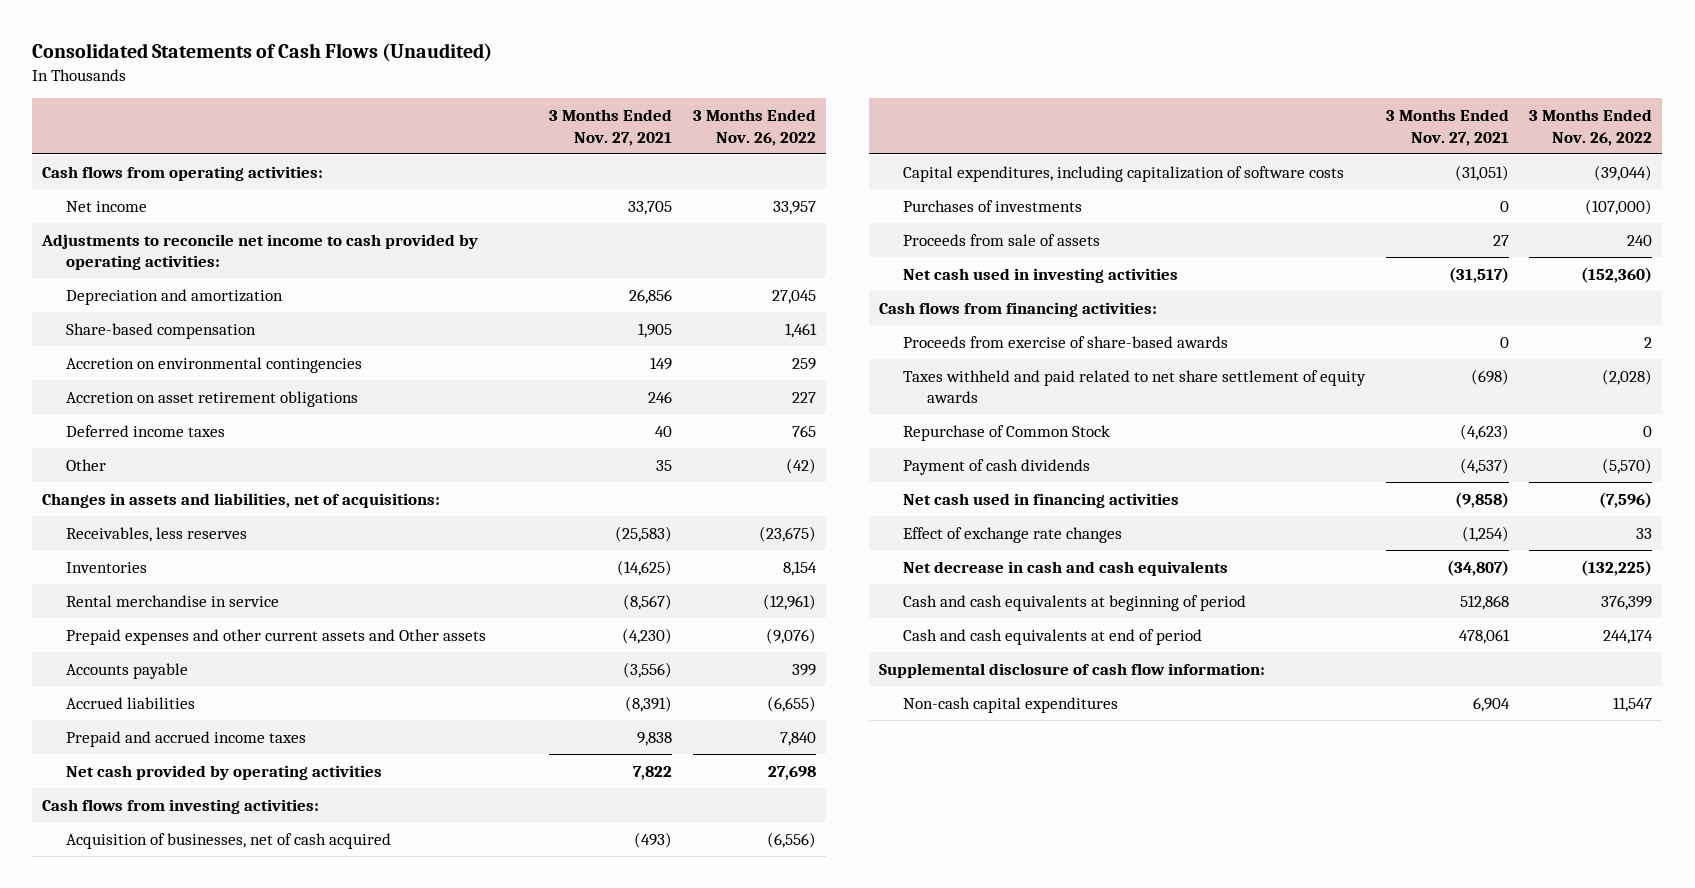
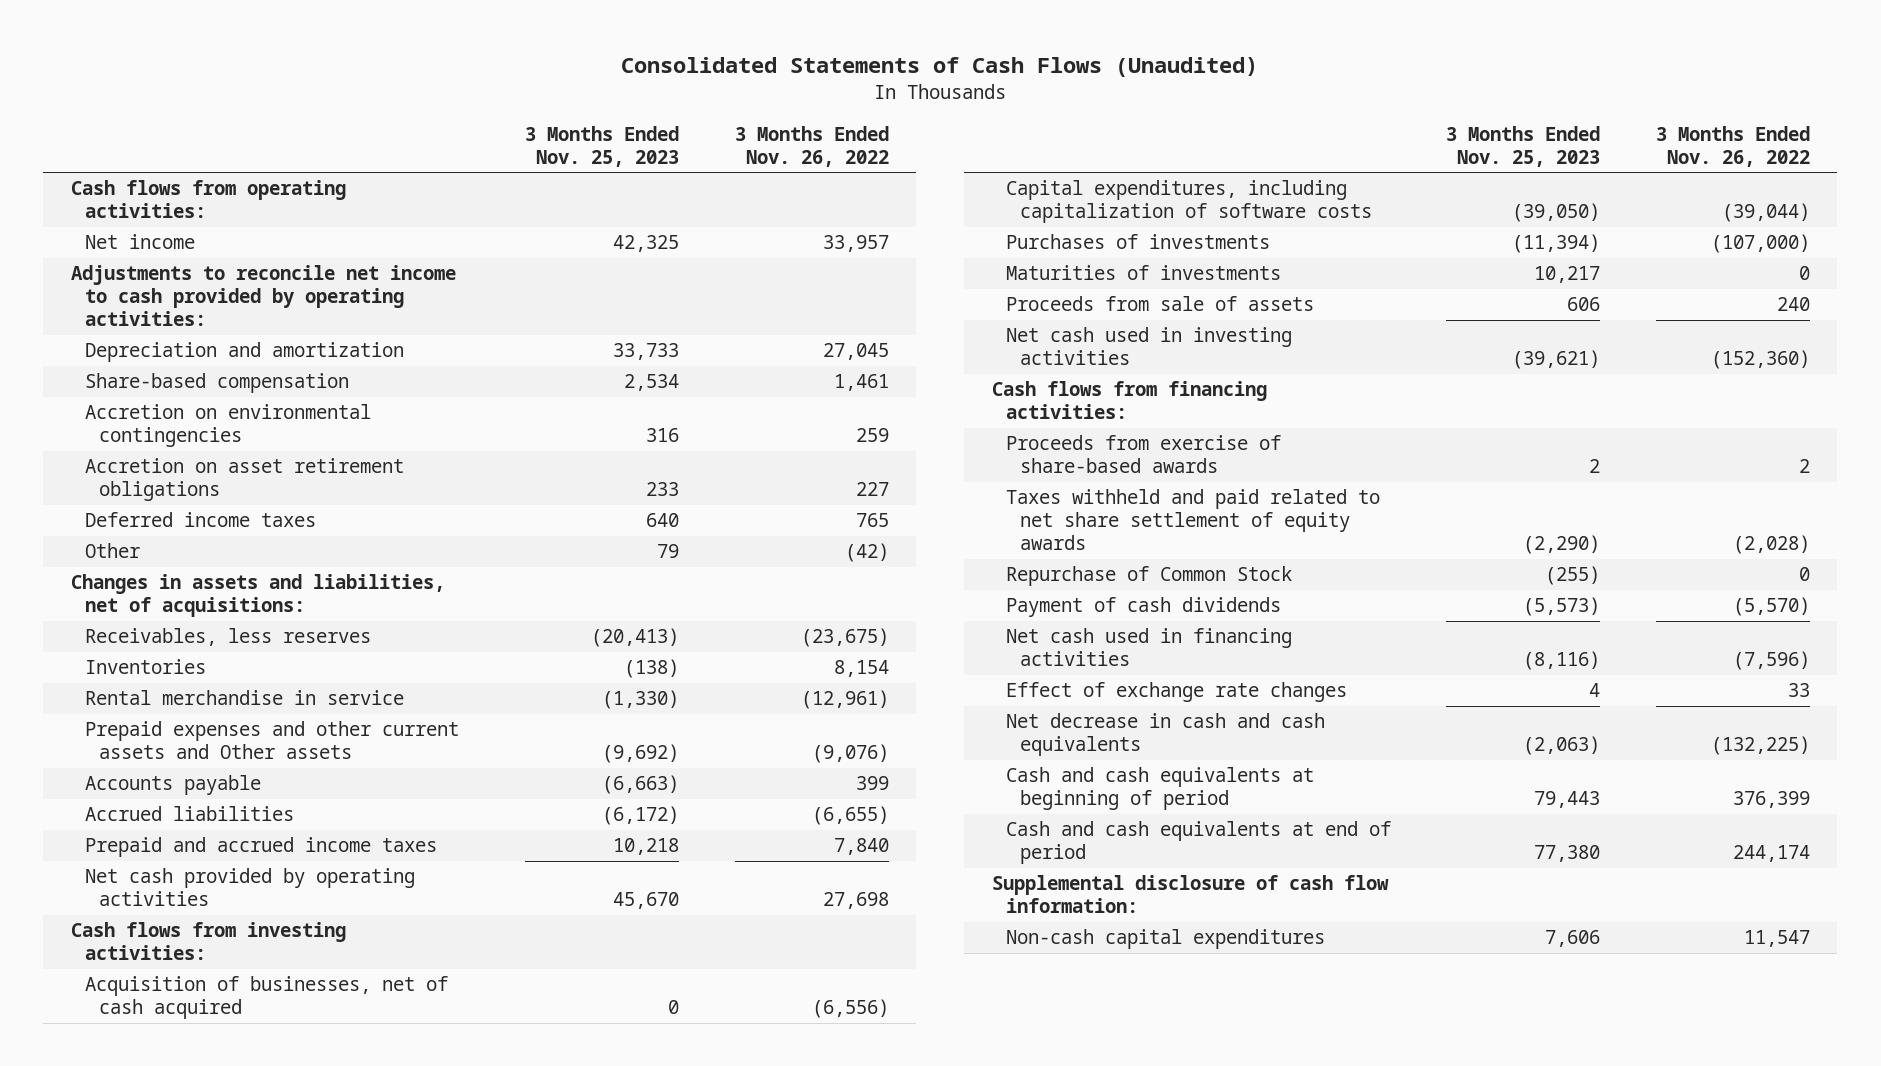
[549,109,673,146] 3 Months Ended Nov. 27, 2021 -> none
none -> [525,125,680,167] 3 Months Ended Nov. 25, 2023
none -> [1006,265,1282,281] Maturities of investments

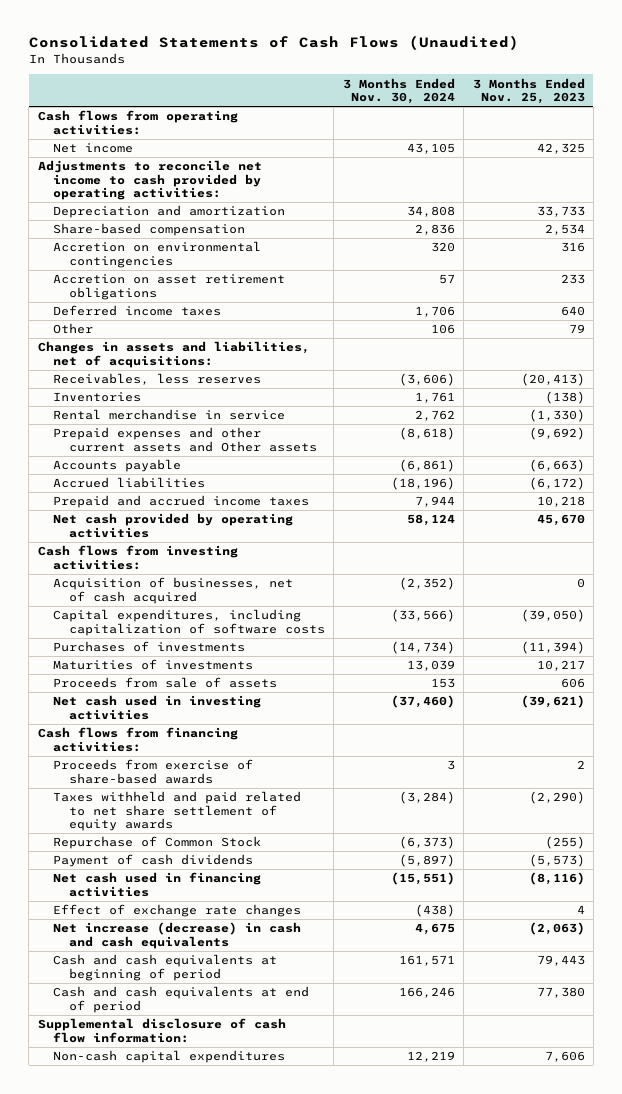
[734,125,889,167] 3 Months Ended Nov. 26, 2022 -> none
none -> [342,77,455,105] 3 Months Ended Nov. 30, 2024
[1006,713,1326,757] Net decrease in cash and cash equivalents -> [53,922,302,949] Net increase (decrease) in cash and cash equivalents

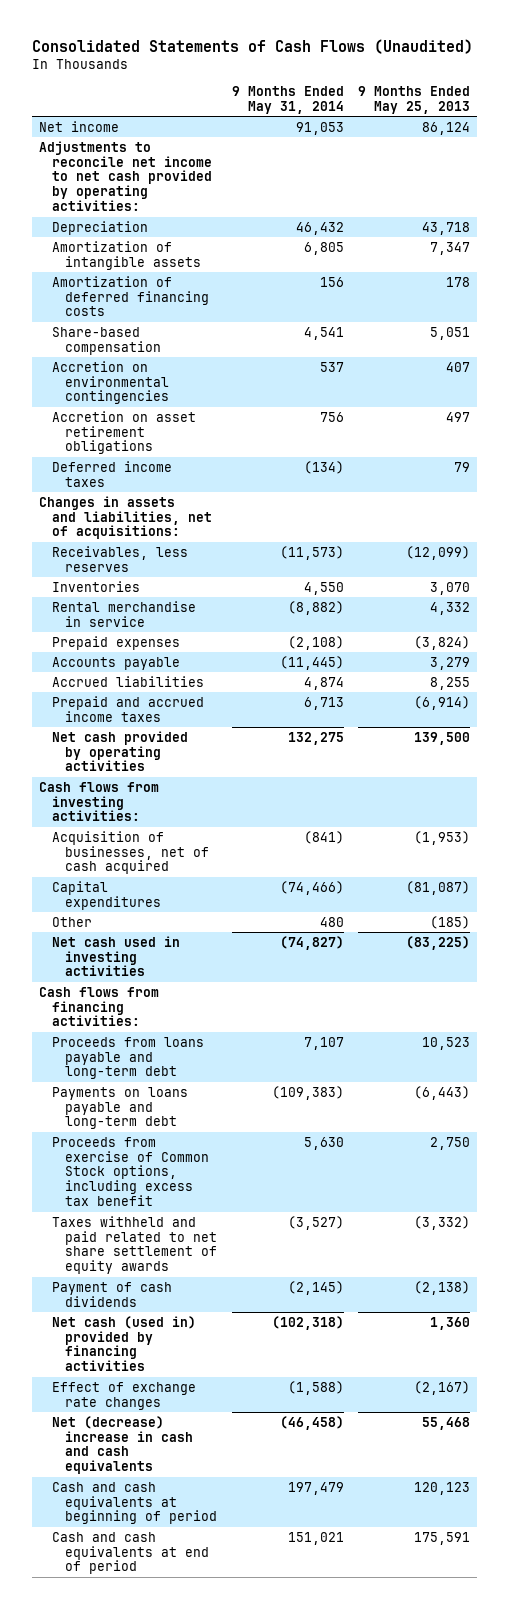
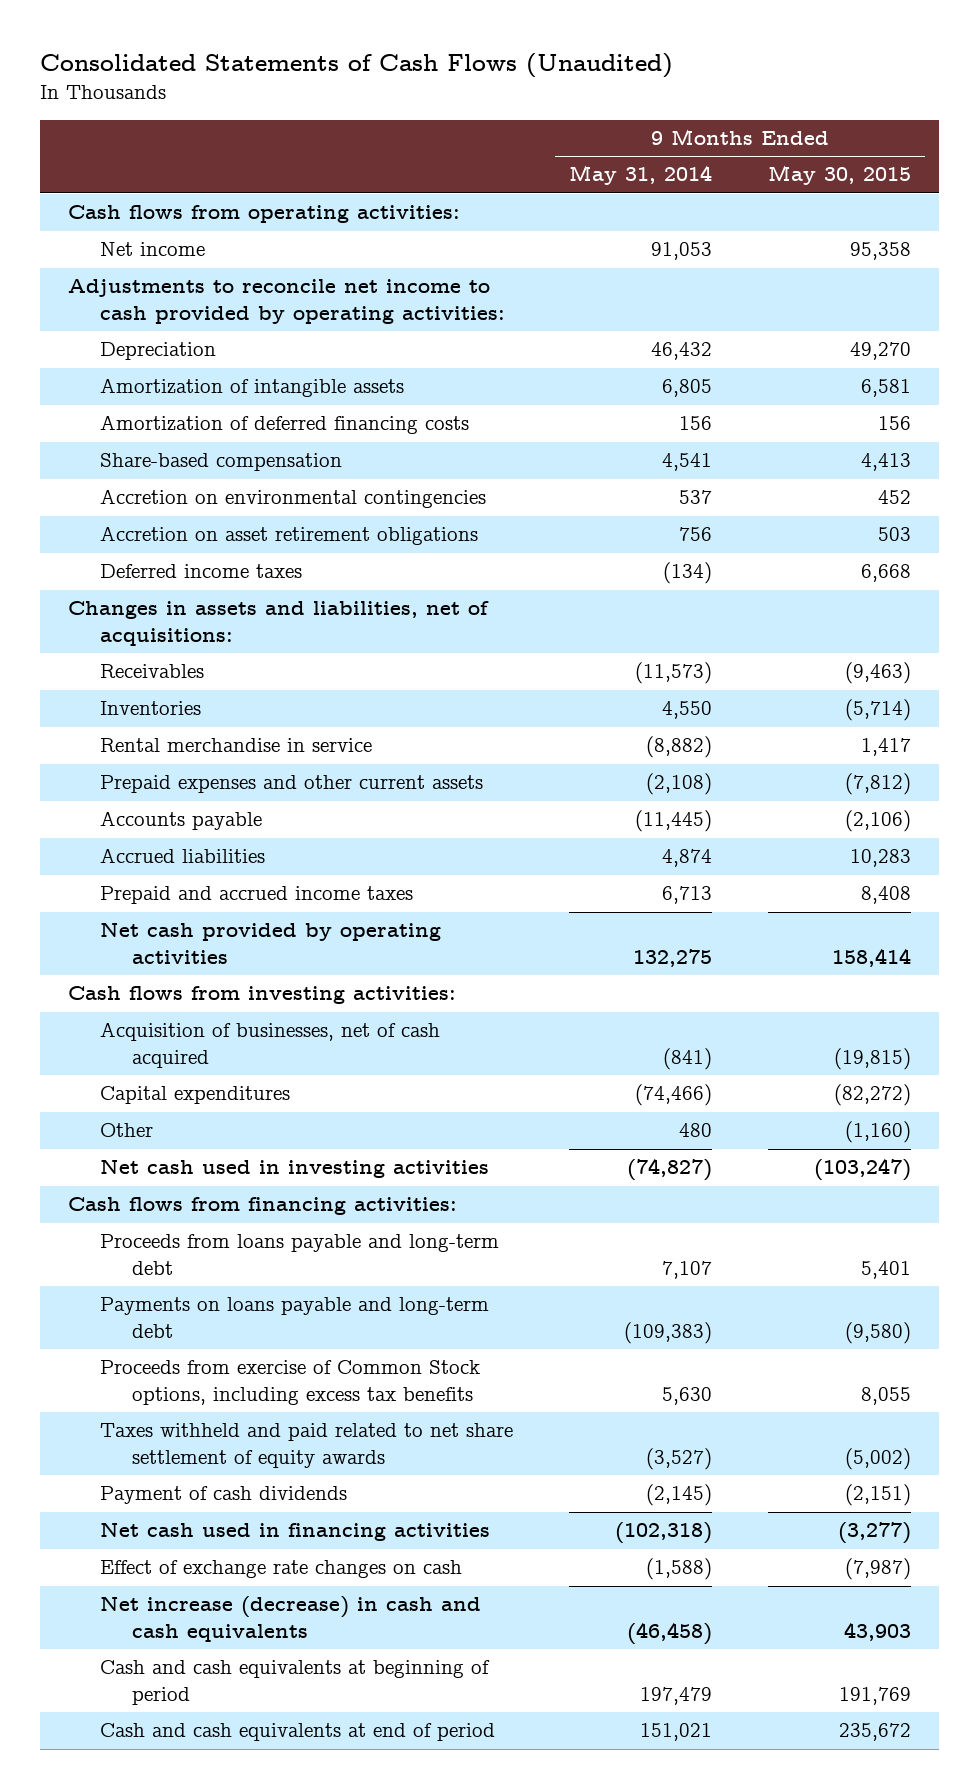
[358,85,471,114] 9 Months Ended May 25, 2013 -> none
none -> [768,165,912,186] May 30, 2015
none -> [67,205,460,224] Cash flows from operating activities:
[39,140,213,212] Adjustments to reconcile net income to net cash provided by operating activities: -> [67,279,505,325] Adjustments to reconcile net income to cash provided by operating activities:
[52,545,189,572] Receivables, less reserves -> [99,664,204,679] Receivables
[52,635,181,650] Prepaid expenses -> [99,775,483,794] Prepaid expenses and other current assets
[52,1136,210,1207] Proceeds from exercise of Common Stock options, including excess tax benefit -> [99,1360,480,1406] Proceeds from exercise of Common Stock options, including excess tax benefits
[52,1315,197,1372] Net cash (used in) provided by financing activities -> [99,1522,490,1542] Net cash used in financing activities
[52,1381,197,1410] Effect of exchange rate changes -> [99,1560,462,1579] Effect of exchange rate changes on cash
[52,1415,194,1475] Net (decrease) increase in cash and cash equivalents -> [99,1596,481,1643] Net increase (decrease) in cash and cash equivalents

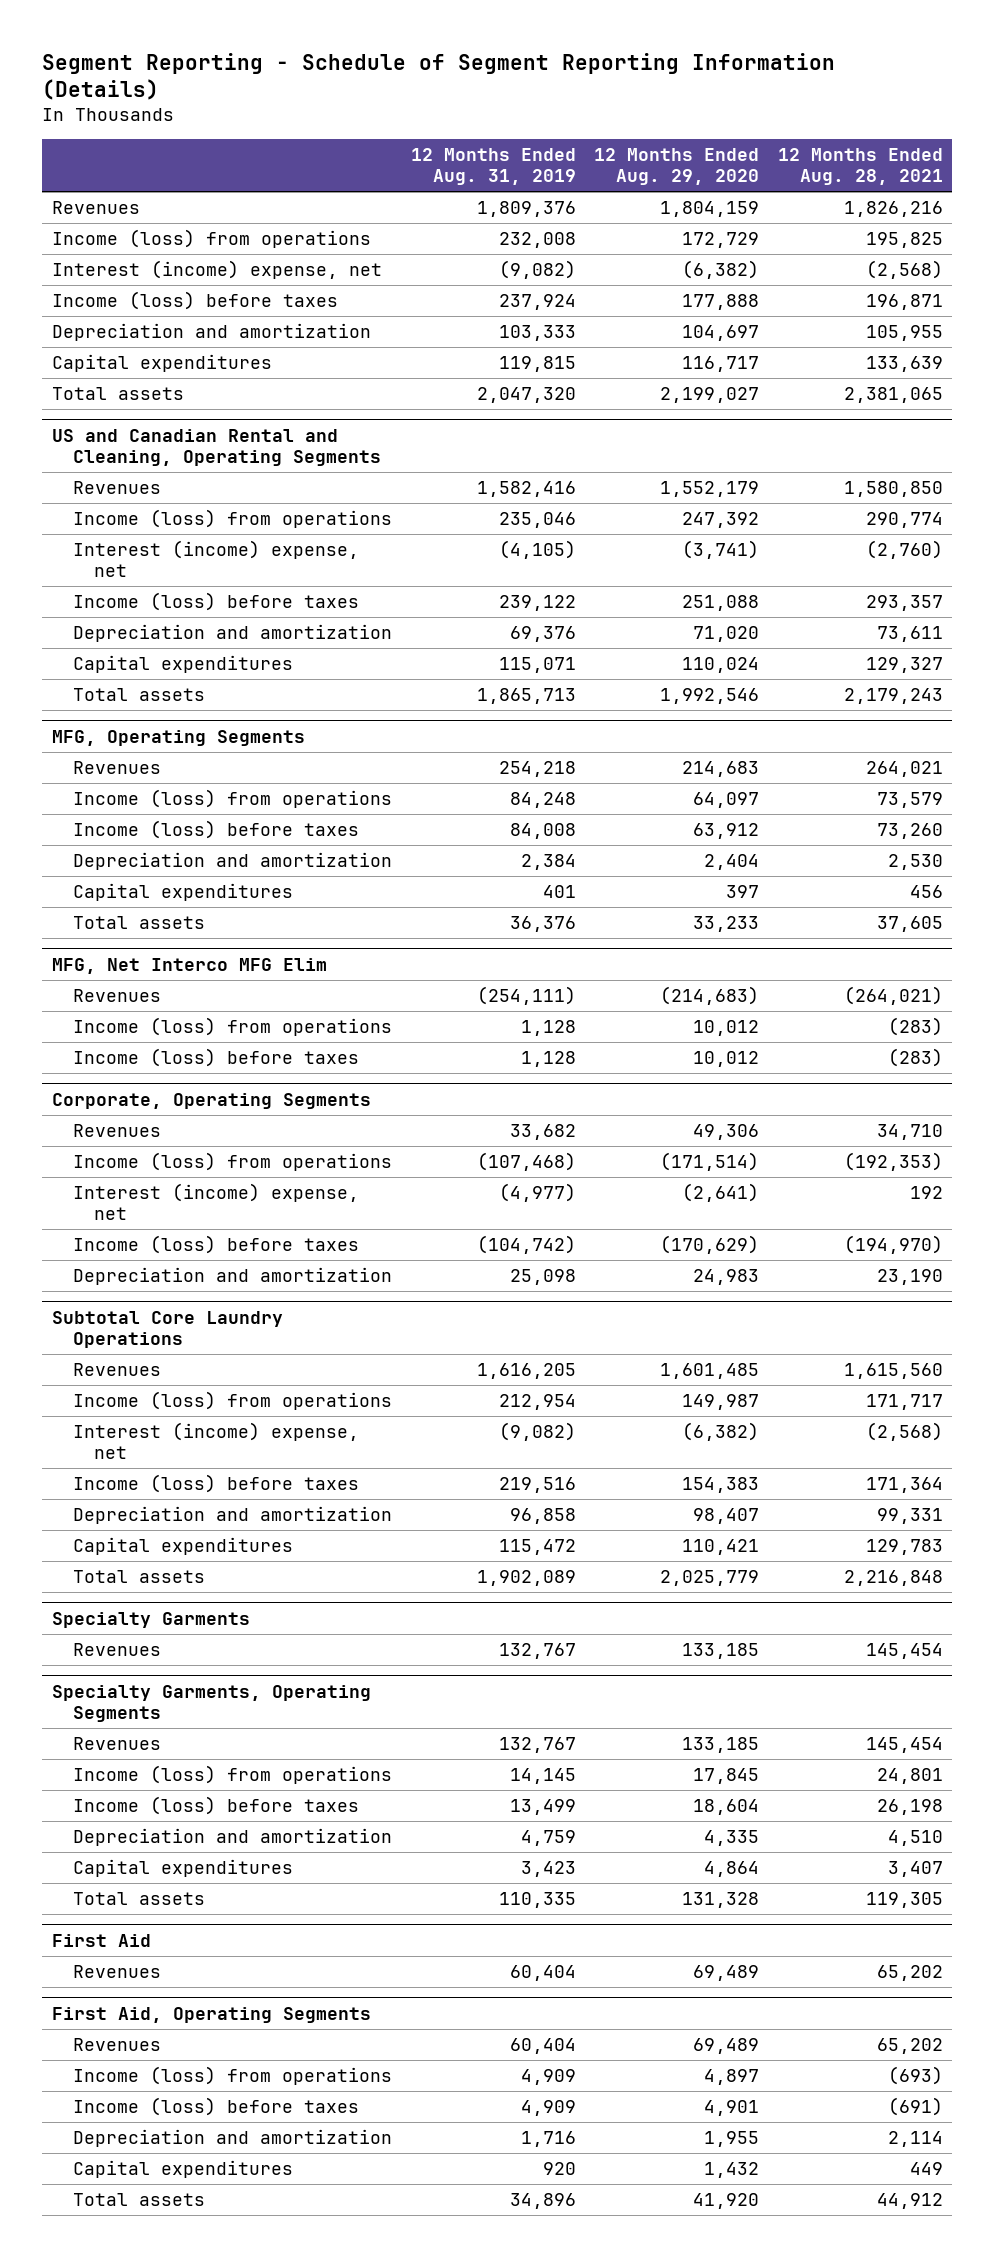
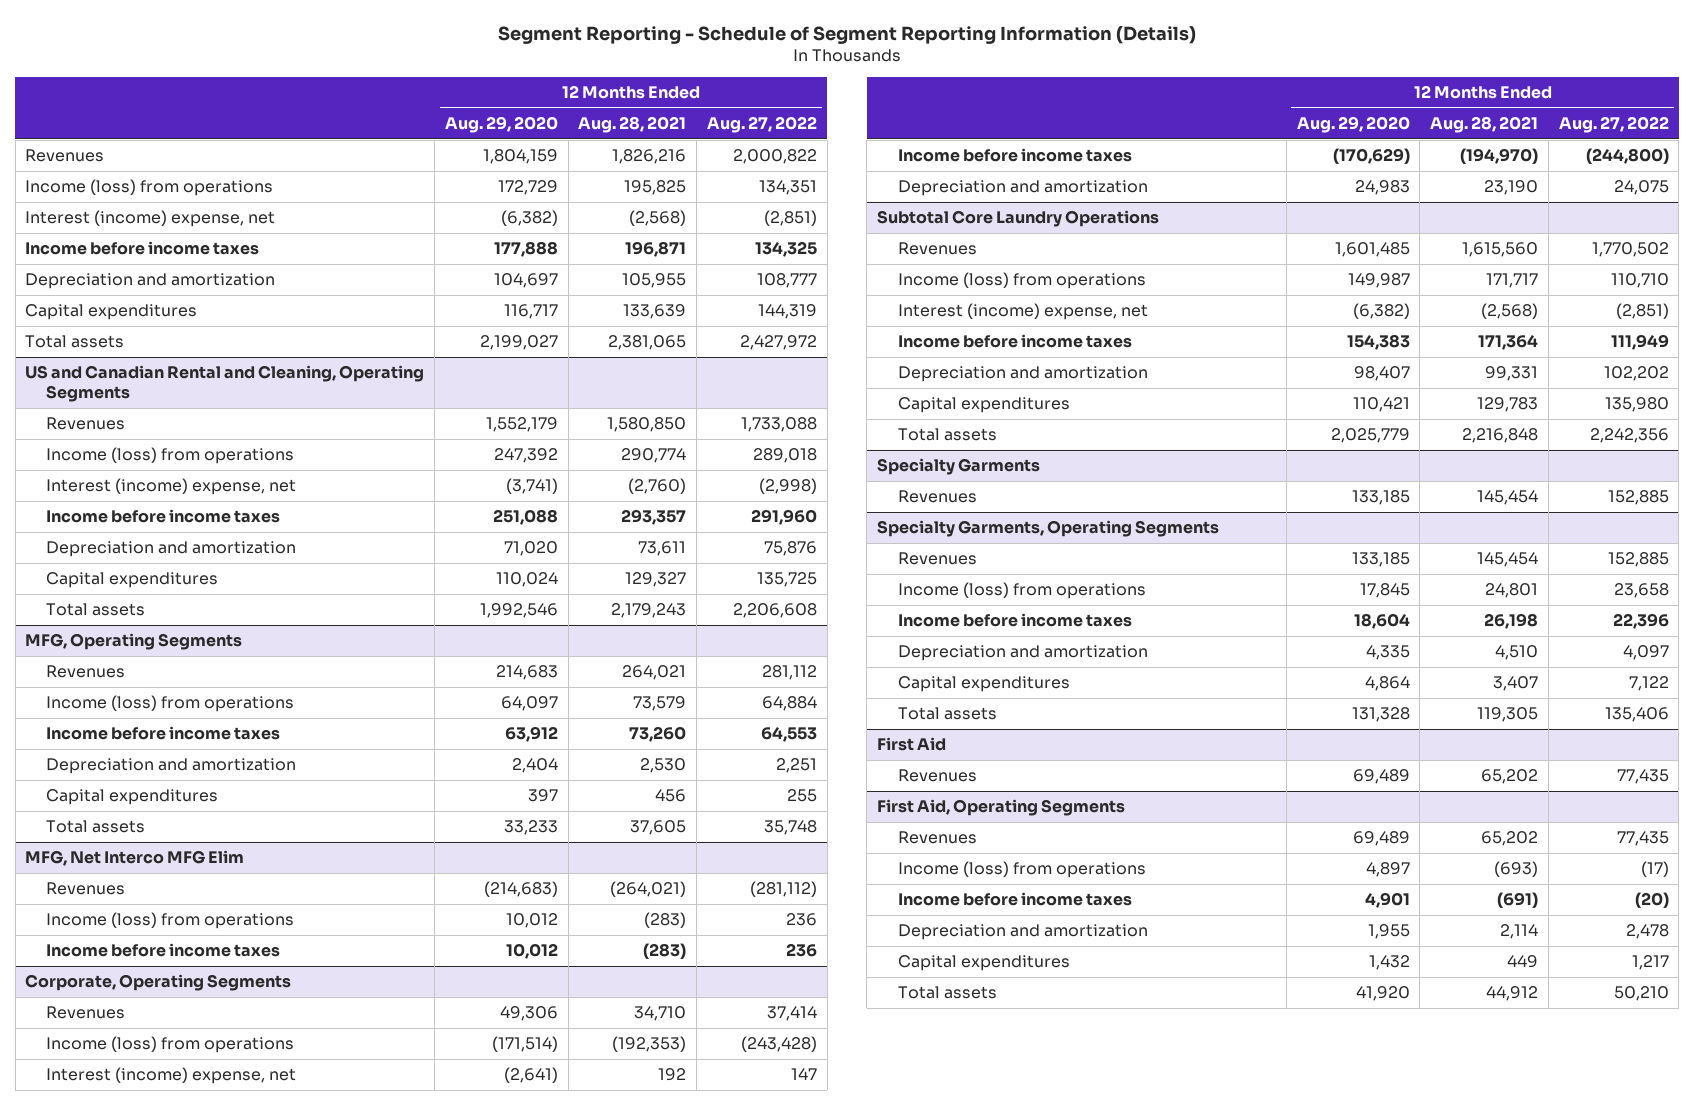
[410,147,576,185] 12 Months Ended Aug. 31, 2019 -> none
none -> [707,116,818,134] Aug. 27, 2022
[51,290,338,310] Income (loss) before taxes -> [25,241,260,256] Income before income taxes
[72,591,359,611] Income (loss) before taxes -> [45,509,280,524] Income before income taxes
[72,819,359,839] Income (loss) before taxes -> [45,726,280,741] Income before income taxes
[72,1047,359,1067] Income (loss) before taxes -> [45,943,280,958] Income before income taxes
[72,1234,359,1254] Income (loss) before taxes -> [897,148,1132,163] Income before income taxes
[72,1473,359,1493] Income (loss) before taxes -> [897,334,1132,349] Income before income taxes
[72,1795,359,1815] Income (loss) before taxes -> [897,613,1132,628] Income before income taxes
[72,2096,359,2116] Income (loss) before taxes -> [897,892,1132,907] Income before income taxes

